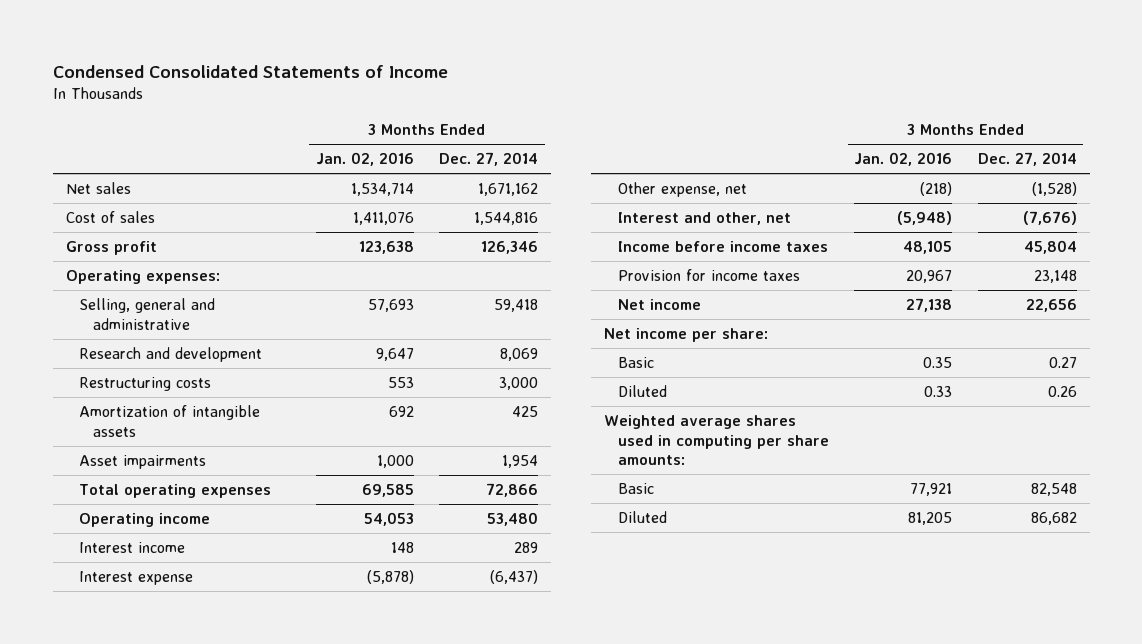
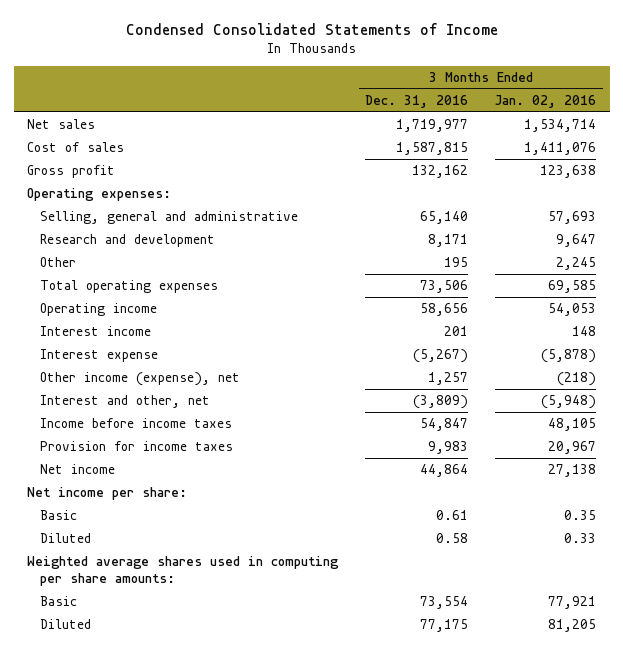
[439,152,539,167] Dec. 27, 2014 -> none
none -> [365,94,469,108] Dec. 31, 2016
[79,376,212,391] Restructuring costs -> none
[79,404,261,437] Amortization of intangible assets -> none
[79,454,207,469] Asset impairments -> none
none -> [40,257,77,268] Other
[617,181,747,197] Other expense, net -> [40,372,241,387] Other income (expense), net

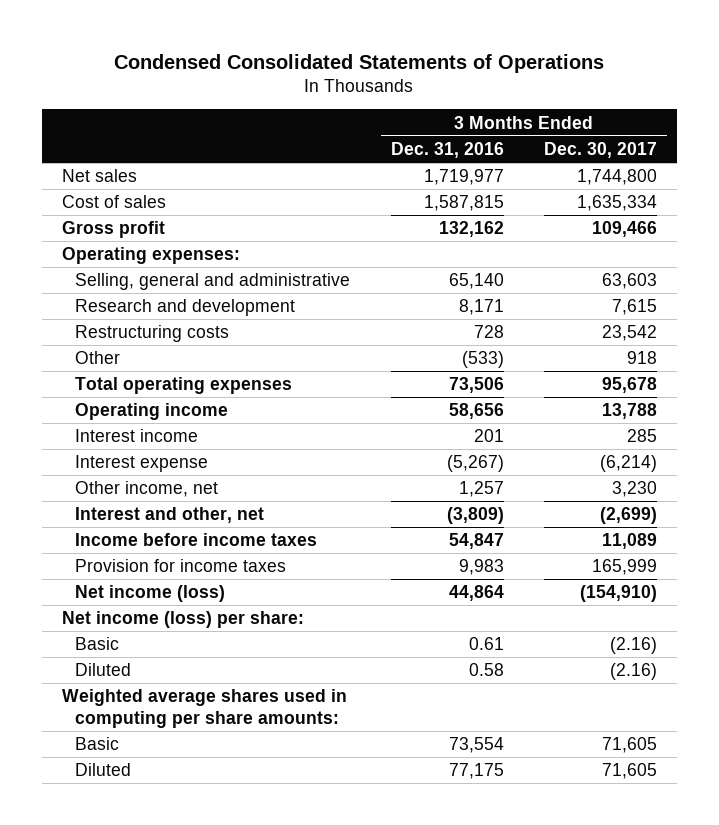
[125,22,498,35] Condensed Consolidated Statements of Income -> [114,53,605,73] Condensed Consolidated Statements of Operations
[495,94,597,108] Jan. 02, 2016 -> none
none -> [544,142,658,159] Dec. 30, 2017
none -> [75,325,230,343] Restructuring costs
[444,257,469,268] 195 -> [461,351,504,369] (533)
[40,372,241,387] Other income (expense), net -> [75,481,219,498] Other income, net
[40,464,116,475] Net income -> [75,585,226,603] Net income (loss)
[27,487,188,501] Net income per share: -> [61,611,304,629] Net income (loss) per share:

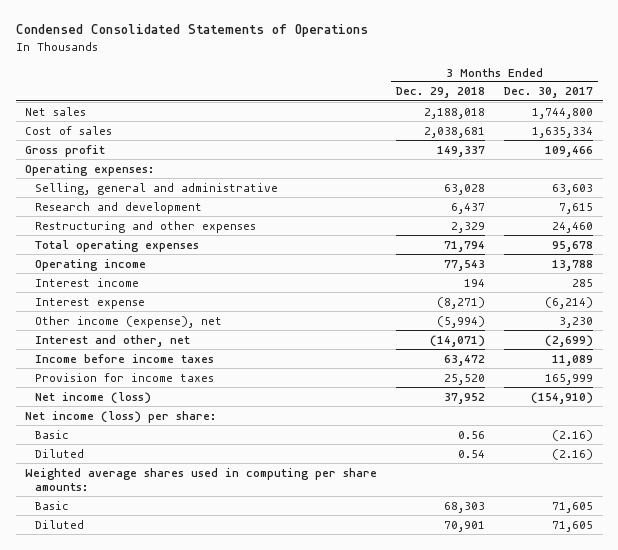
[390,142,504,159] Dec. 31, 2016 -> none
none -> [396,87,486,99] Dec. 29, 2018
[75,325,230,343] Restructuring costs -> none
[75,351,121,365] Other -> none
none -> [35,220,257,233] Restructuring and other expenses
[75,481,219,498] Other income, net -> [35,315,223,328] Other income (expense), net

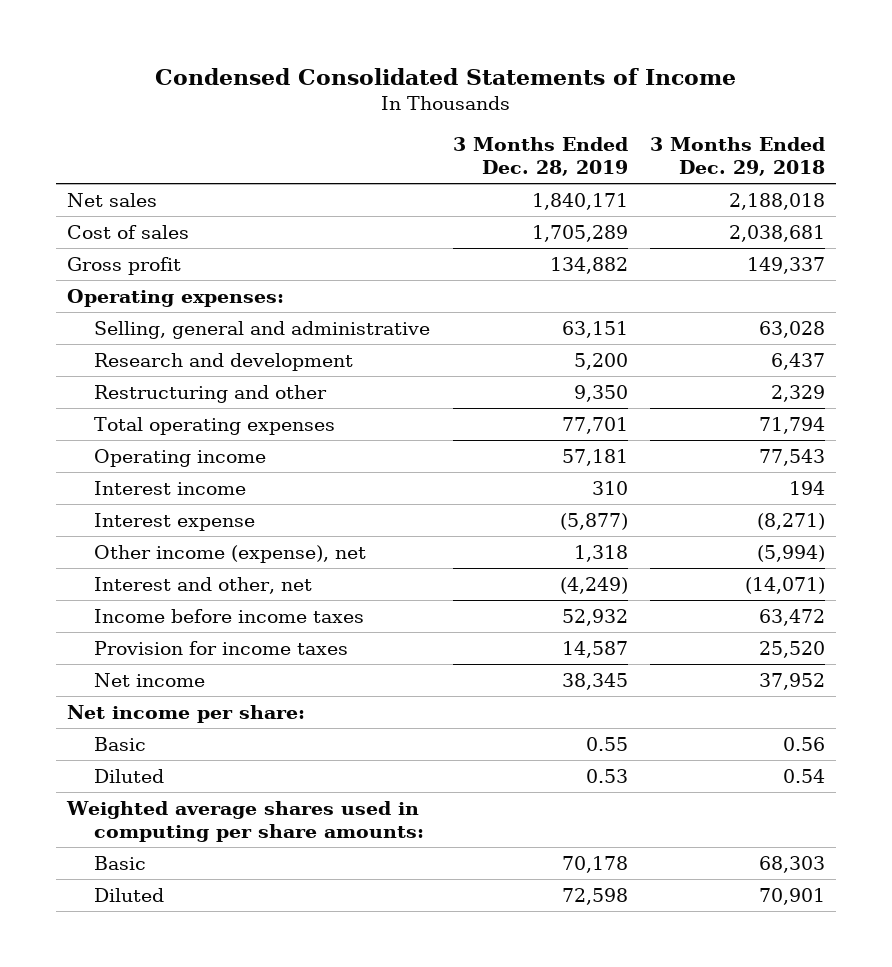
[15,24,368,38] Condensed Consolidated Statements of Operations -> [155,67,737,85] Condensed Consolidated Statements of Income
[504,87,594,99] Dec. 30, 2017 -> none
none -> [452,137,628,176] 3 Months Ended Dec. 28, 2019
[35,220,257,233] Restructuring and other expenses -> [94,384,328,403] Restructuring and other
[35,391,152,404] Net income (loss) -> [94,672,206,687] Net income
[25,410,217,423] Net income (loss) per share: -> [67,704,306,723] Net income per share:

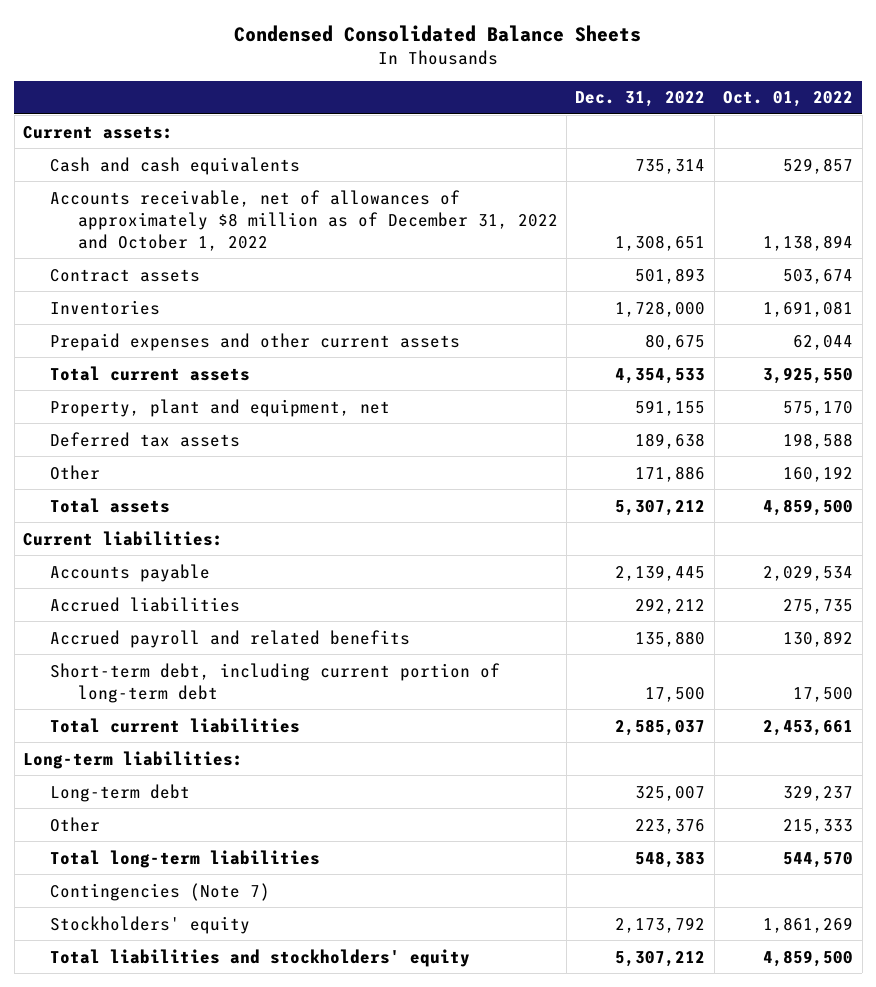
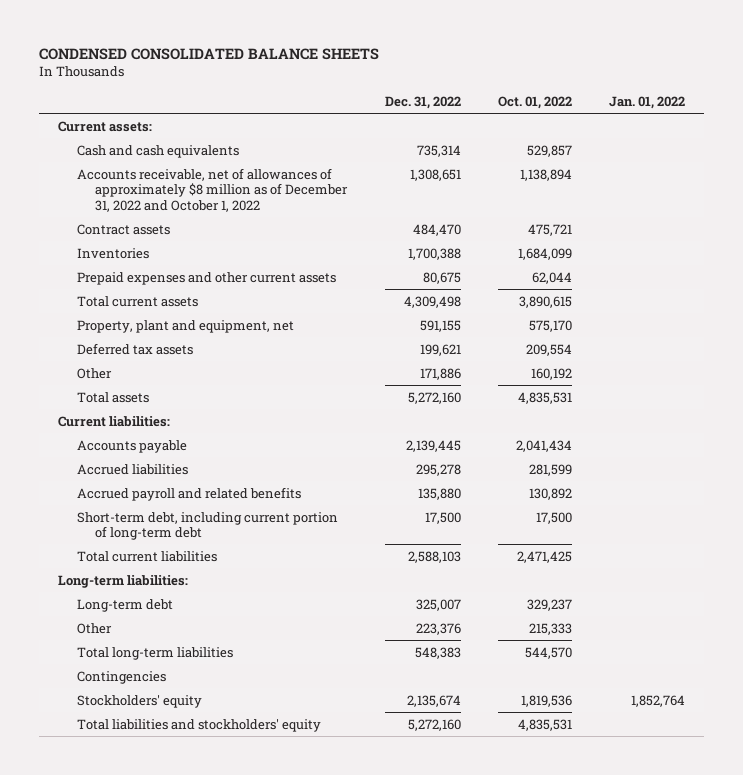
[234,24,642,42] Condensed Consolidated Balance Sheets -> [39,48,380,61] CONDENSED CONSOLIDATED BALANCE SHEETS
none -> [609,95,686,109] Jan. 01, 2022
[635,267,706,284] 501,893 -> [412,223,461,236] 484,470
[783,268,854,284] 503,674 -> [527,223,572,236] 475,721
[615,300,706,317] 1,728,000 -> [407,247,461,260] 1,700,388
[763,300,854,317] 1,691,081 -> [517,247,572,260] 1,684,099
[615,367,706,384] 4,354,533 -> [403,295,461,308] 4,309,498
[763,366,854,384] 3,925,550 -> [518,295,572,308] 3,890,615
[635,432,706,449] 189,638 -> [419,343,461,356] 199,621
[783,432,854,449] 198,588 -> [525,343,572,356] 209,554
[615,499,706,516] 5,307,212 -> [407,391,461,404] 5,272,160
[763,498,854,516] 4,859,500 -> [517,391,572,404] 4,835,531
[763,564,854,581] 2,029,534 -> [515,439,572,452] 2,041,434
[635,597,706,614] 292,212 -> [415,463,461,476] 295,278
[783,598,854,614] 275,735 -> [528,463,572,476] 281,599
[615,718,706,736] 2,585,037 -> [407,550,461,563] 2,588,103
[763,719,854,736] 2,453,661 -> [516,550,572,563] 2,471,425
[50,882,271,901] Contingencies (Note 7) -> [76,670,166,684] Contingencies
[615,916,706,933] 2,173,792 -> [406,694,461,707] 2,135,674
[763,916,854,933] 1,861,269 -> [520,694,572,707] 1,819,536
[615,950,706,967] 5,307,212 -> [407,718,461,731] 5,272,160
[763,949,854,967] 4,859,500 -> [517,718,572,731] 4,835,531

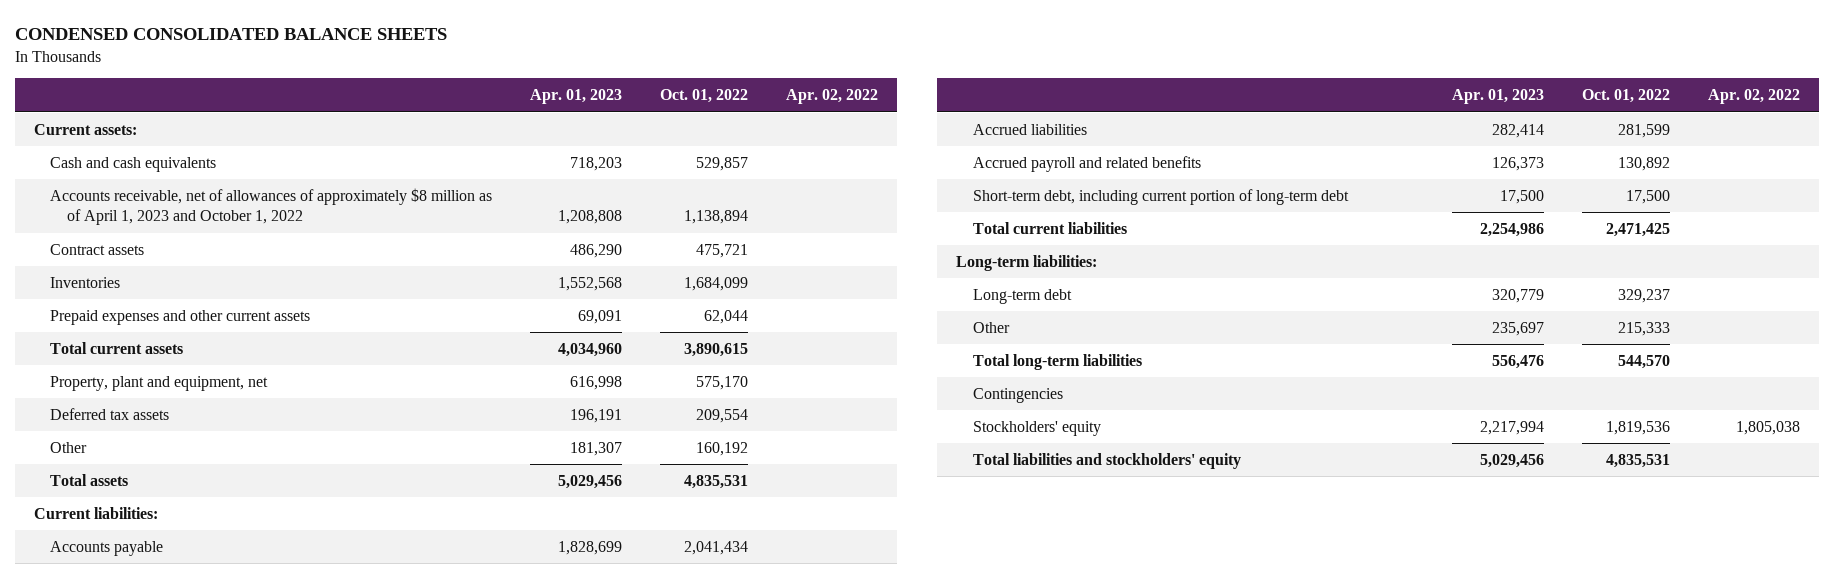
[384,95,461,109] Dec. 31, 2022 -> none
[609,95,686,109] Jan. 01, 2022 -> none
none -> [530,89,623,105] Apr. 01, 2023
none -> [785,89,878,105] Apr. 02, 2022
[76,167,349,212] Accounts receivable, net of allowances of approximately $8 million as of December 31, 2022 and October 1, 2022 -> [50,187,493,226] Accounts receivable, net of allowances of approximately $8 million as of April 1, 2023 and October 1, 2022

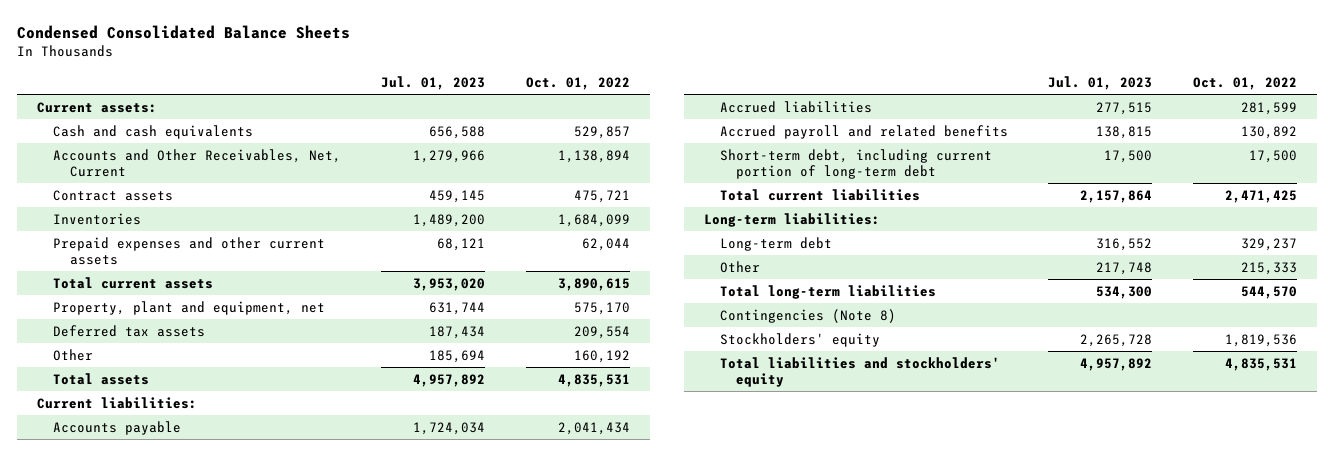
[14,28,447,41] CONDENSED CONSOLIDATED BALANCE SHEETS -> [16,24,350,39] Condensed Consolidated Balance Sheets
[530,89,623,105] Apr. 01, 2023 -> none
[785,89,878,105] Apr. 02, 2022 -> none
none -> [381,75,486,90] Jul. 01, 2023
[50,187,493,226] Accounts receivable, net of allowances of approximately $8 million as of April 1, 2023 and October 1, 2022 -> [53,148,342,177] Accounts and Other Receivables, Net, Current
[972,387,1063,403] Contingencies -> [720,308,897,323] Contingencies (Note 8)

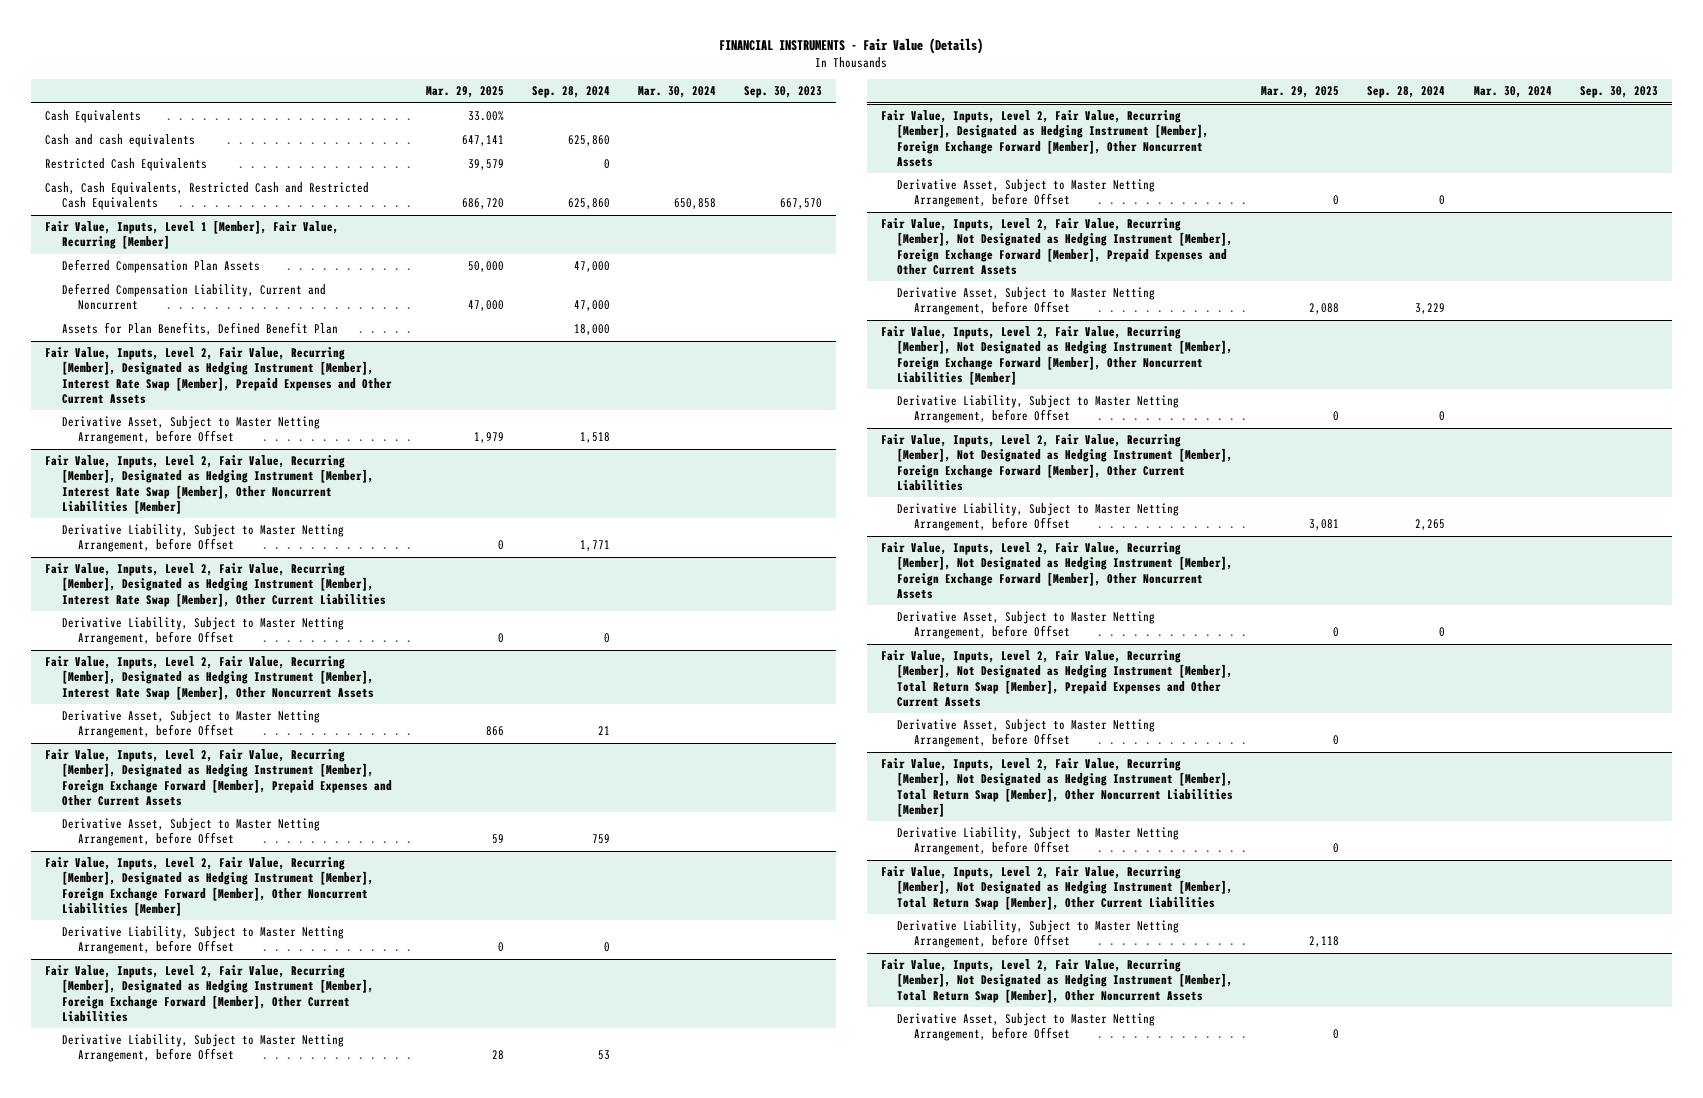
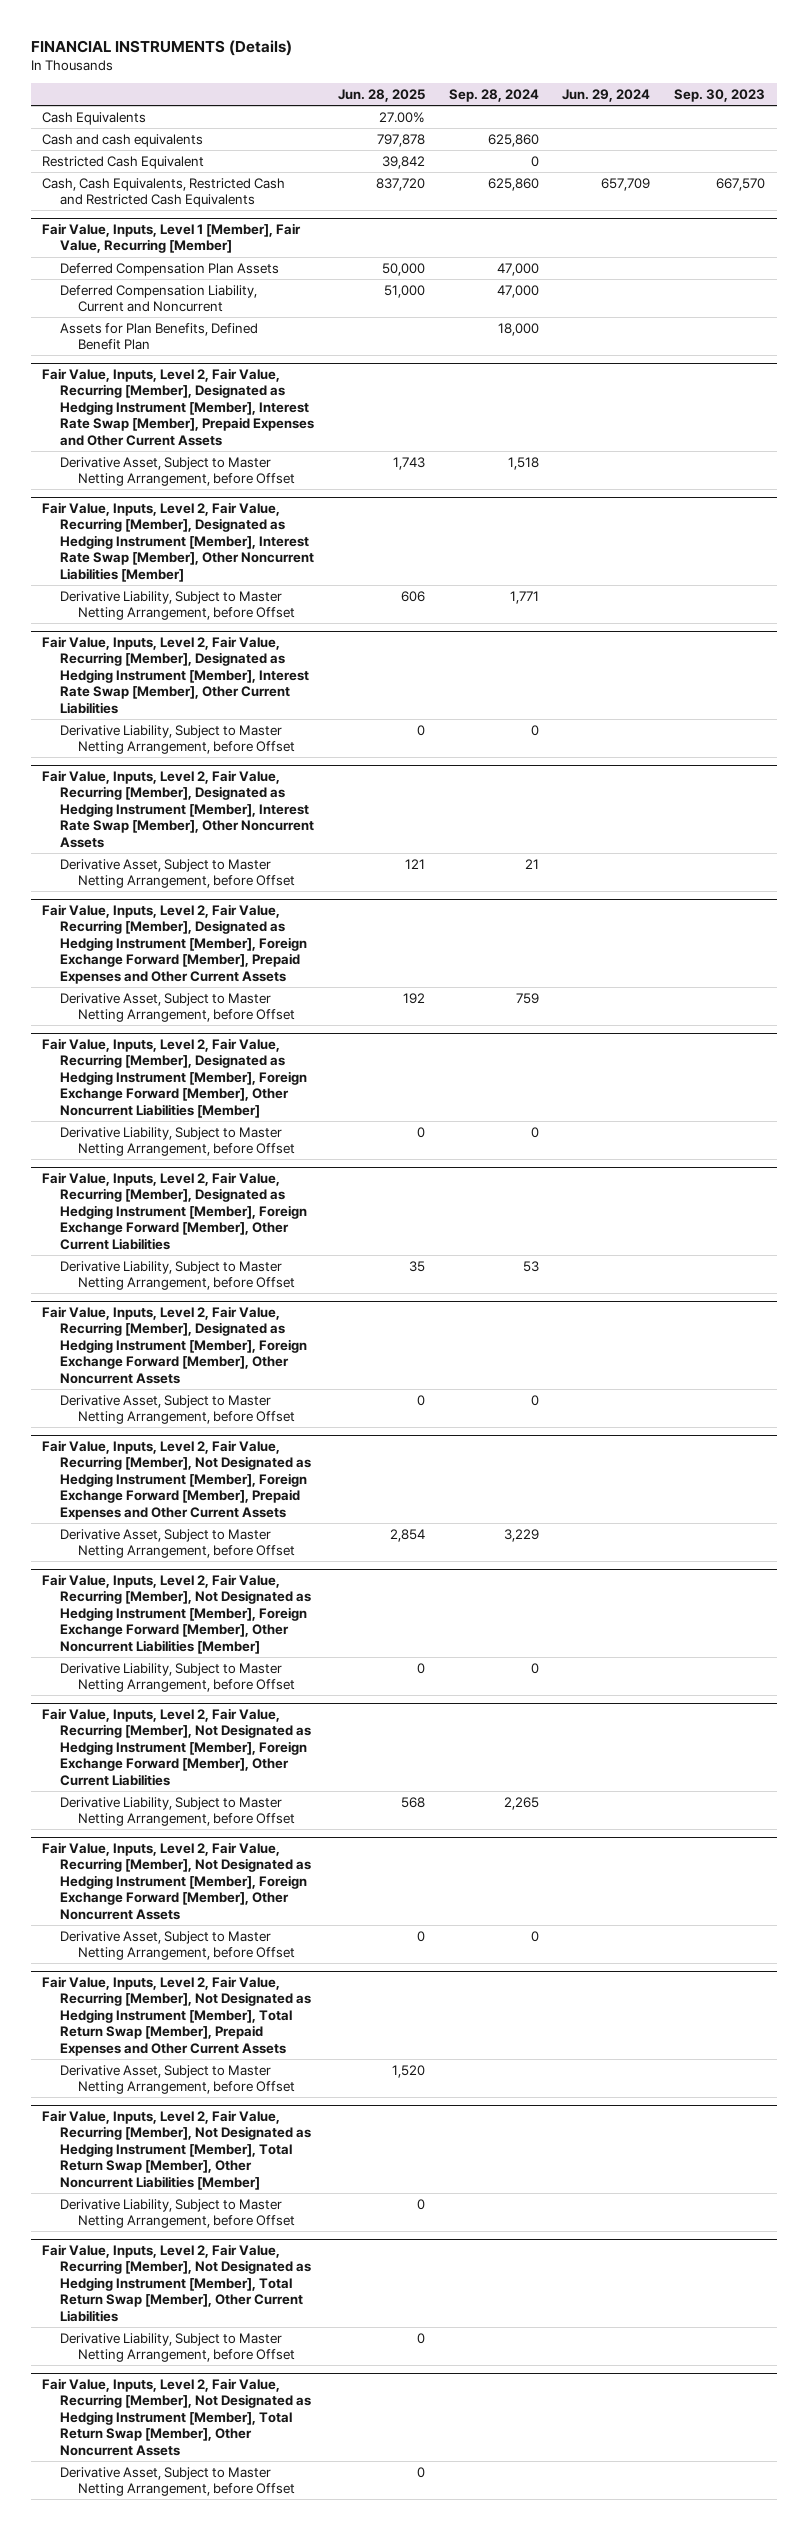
[719,38,984,55] FINANCIAL INSTRUMENTS - Fair Value (Details) -> [30,39,292,56] FINANCIAL INSTRUMENTS (Details)
[425,86,504,99] Mar. 29, 2025 -> none
[637,86,716,99] Mar. 30, 2024 -> none
none -> [337,88,425,102] Jun. 28, 2025
none -> [562,88,651,102] Jun. 29, 2024
[45,158,208,172] Restricted Cash Equivalents -> [42,155,205,169] Restricted Cash Equivalent

